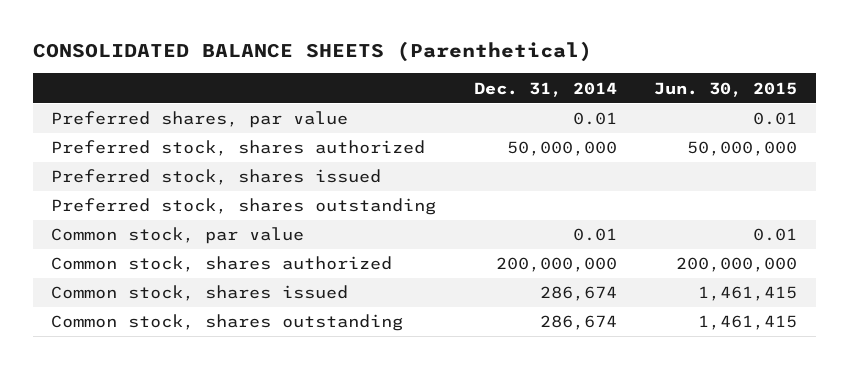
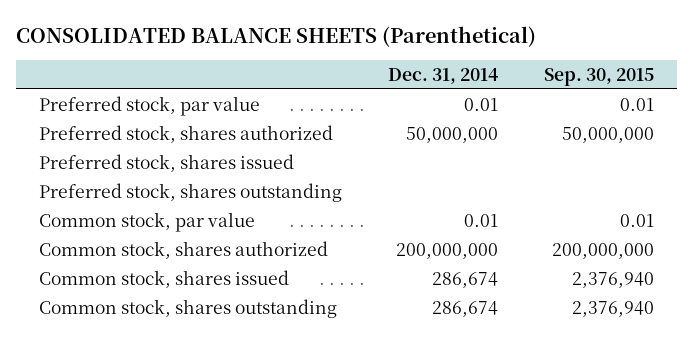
[653,81,797,97] Jun. 30, 2015 -> none
none -> [543,67,654,86] Sep. 30, 2015
[51,111,349,129] Preferred shares, par value -> [38,95,260,116] Preferred stock, par value

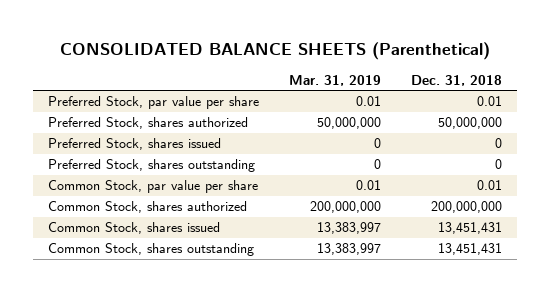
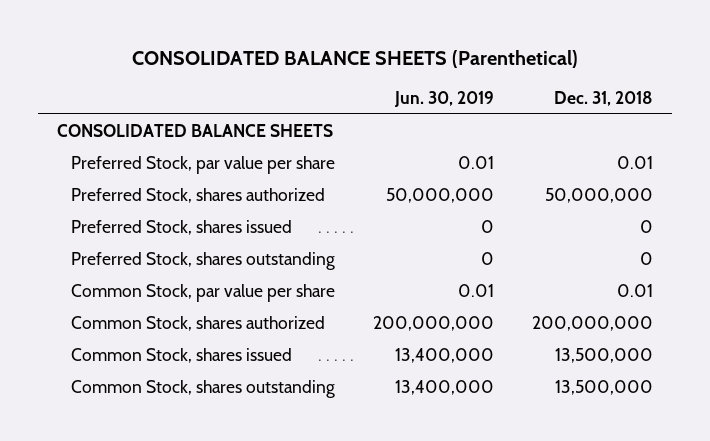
[289,74,382,86] Mar. 31, 2019 -> none
none -> [393,91,494,108] Jun. 30, 2019
none -> [56,123,333,137] CONSOLIDATED BALANCE SHEETS
[438,222,503,235] 13,451,431 -> [554,347,653,363] 13,500,000
[438,243,503,256] 13,451,431 -> [554,379,653,395] 13,500,000

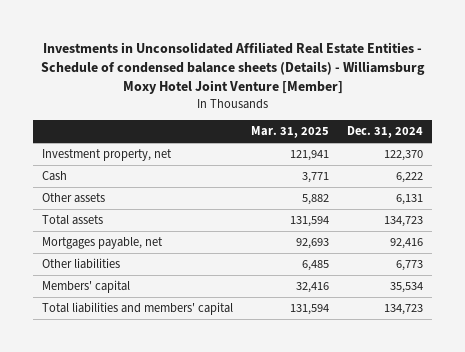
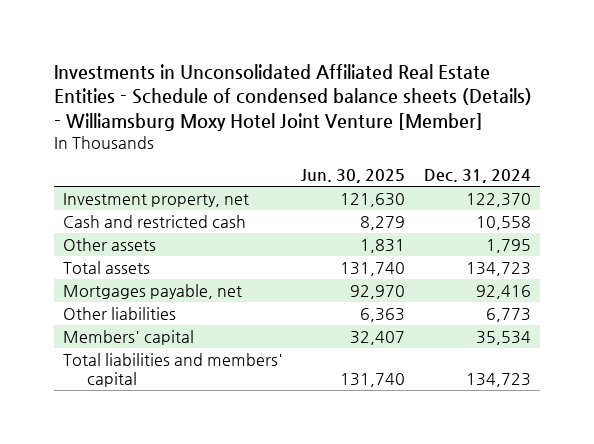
[251,126,330,139] Mar. 31, 2025 -> none
none -> [301,169,406,184] Jun. 30, 2025
[42,171,68,182] Cash -> [63,215,247,229] Cash and restricted cash
[395,172,423,184] 6,222 -> [475,216,531,231] 10,558
[395,194,423,206] 6,131 -> [485,239,531,254] 1,795

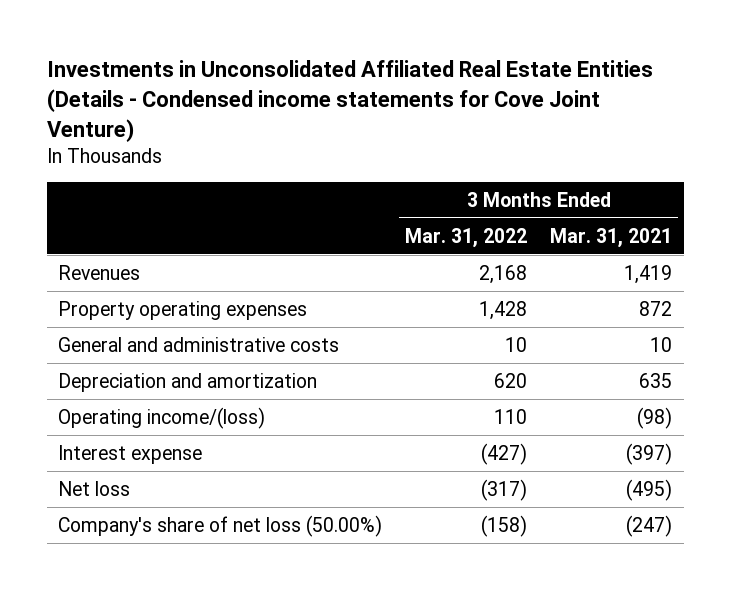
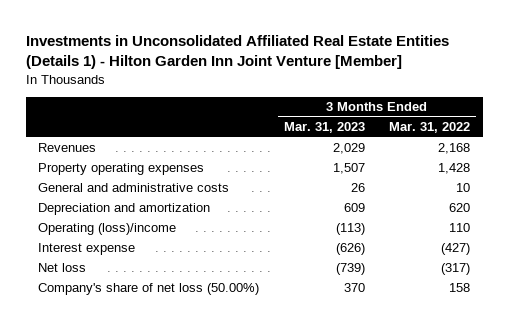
[46,59,653,142] Investments in Unconsolidated Affiliated Real Estate Entities (Details - Condensed income statements for Cove Joint Venture) -> [25,35,449,70] Investments in Unconsolidated Affiliated Real Estate Entities (Details 1) - Hilton Garden Inn Joint Venture [Member]
[550,227,673,248] Mar. 31, 2021 -> none
none -> [283,122,365,134] Mar. 31, 2023
[58,406,266,429] Operating income/(loss) -> [38,223,177,236] Operating (loss)/income
[481,514,528,537] (158) -> [449,283,471,293] 158

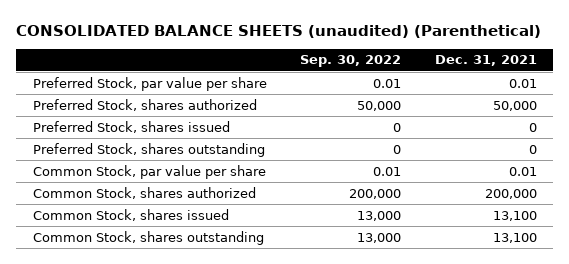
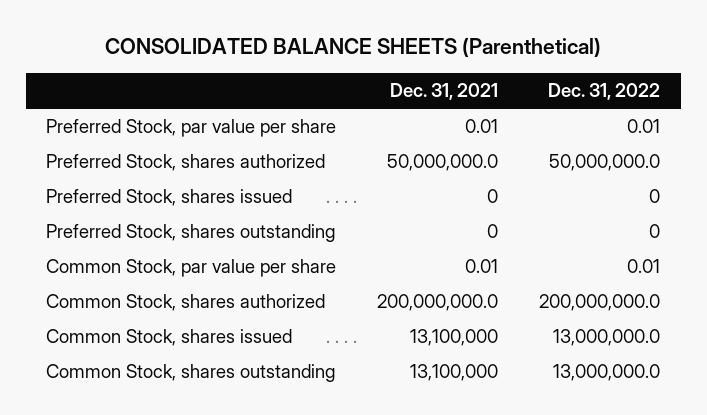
[16,24,542,38] CONSOLIDATED BALANCE SHEETS (unaudited) (Parenthetical) -> [105,37,602,58] CONSOLIDATED BALANCE SHEETS (Parenthetical)
[300,55,402,68] Sep. 30, 2022 -> none
none -> [548,83,661,101] Dec. 31, 2022
[492,100,537,111] 50,000 -> [387,154,499,172] 50,000,000.0
[484,188,537,199] 200,000 -> [377,294,499,312] 200,000,000.0
[492,210,537,221] 13,100 -> [410,329,499,347] 13,100,000
[492,232,537,243] 13,100 -> [410,364,499,382] 13,100,000

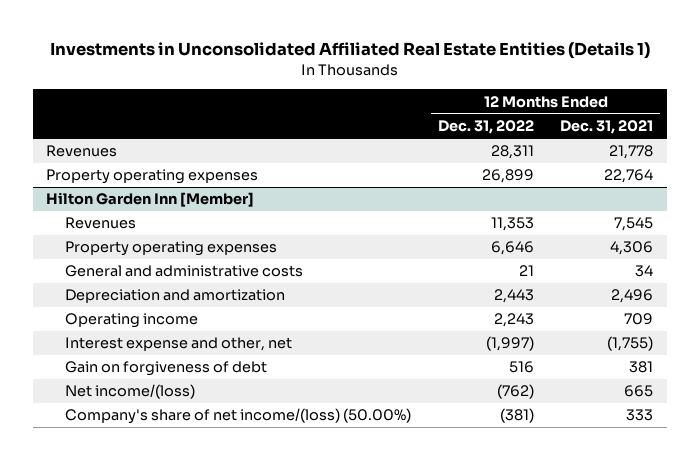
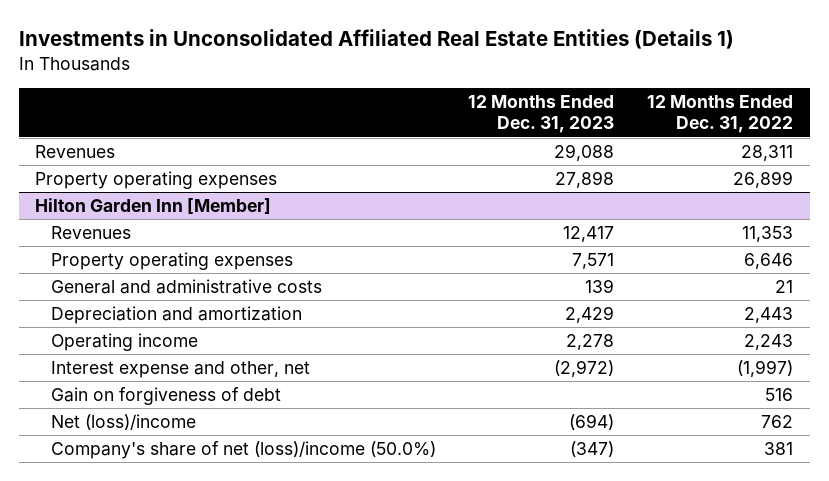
[560,120,654,135] Dec. 31, 2021 -> none
none -> [468,95,615,134] 12 Months Ended Dec. 31, 2023
[65,384,196,400] Net income/(loss) -> [50,414,196,431] Net (loss)/income
[496,384,534,400] (762) -> [761,415,794,429] 762
[65,408,412,425] Company's share of net income/(loss) (50.00%) -> [50,441,436,460] Company's share of net (loss)/income (50.0%)
[499,408,534,424] (381) -> [764,442,794,456] 381

